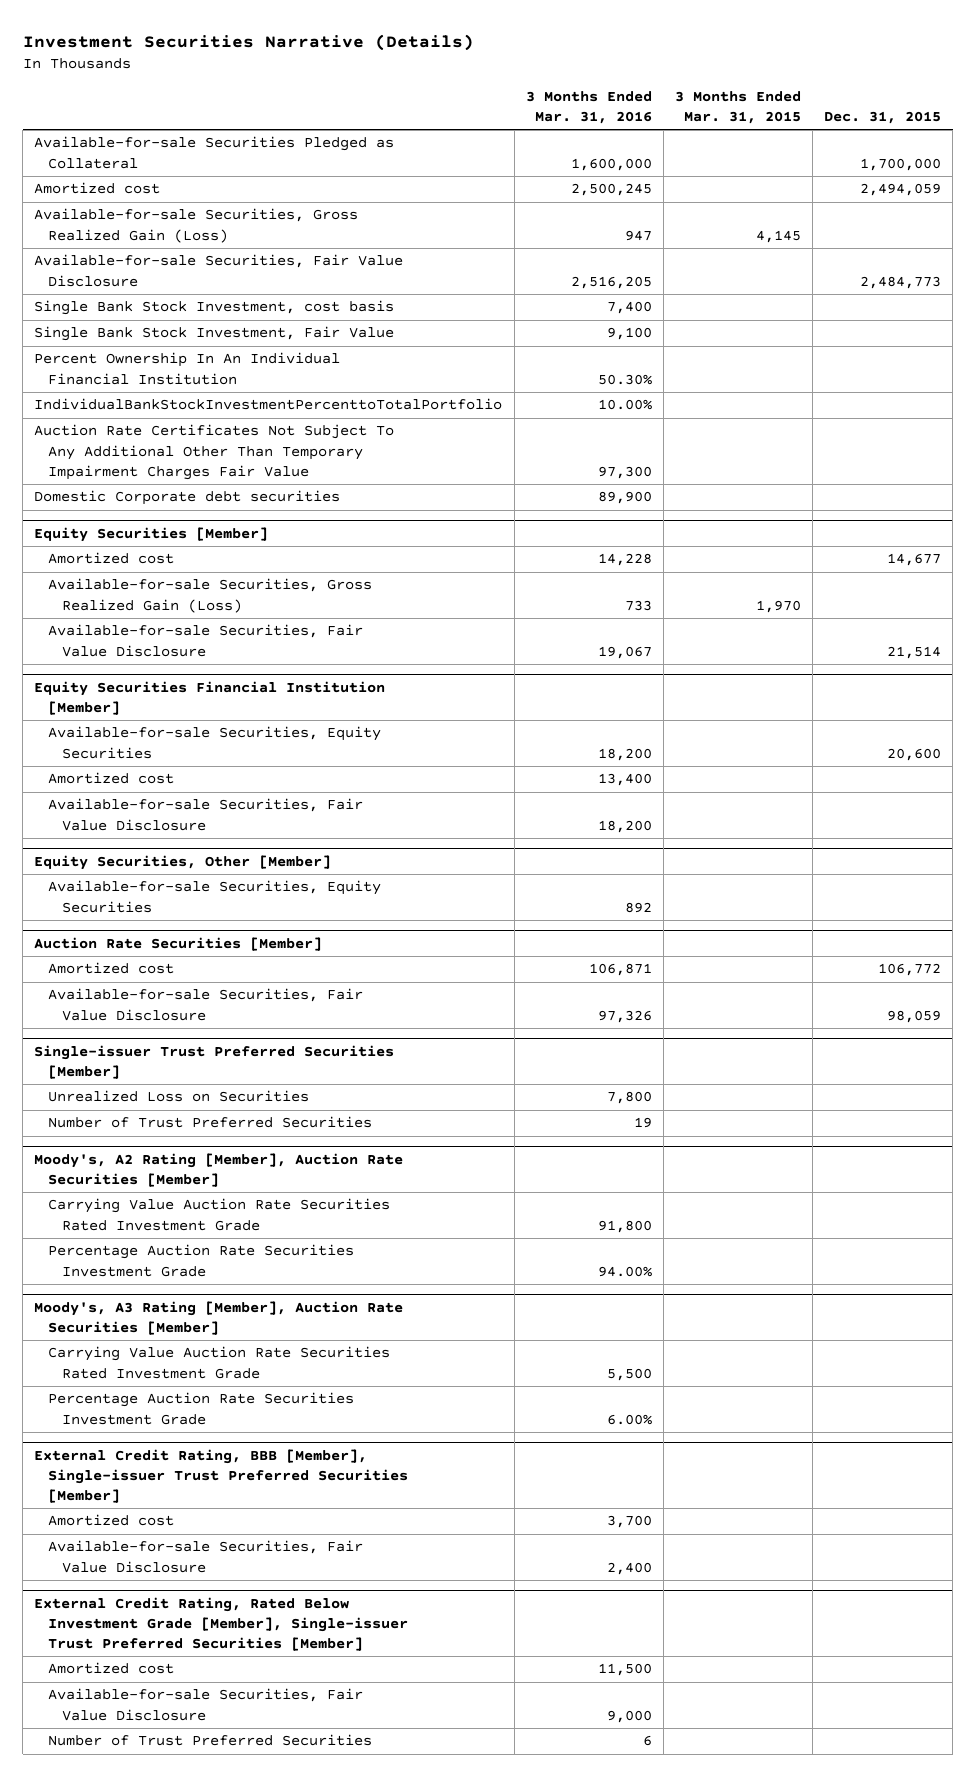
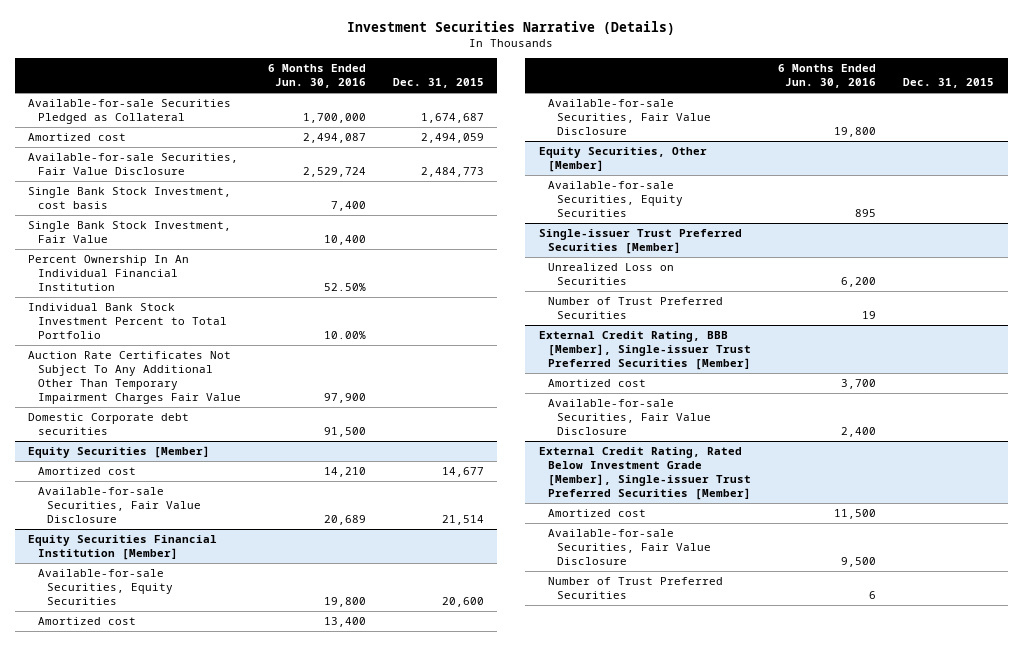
[525,90,652,124] 3 Months Ended Mar. 31, 2016 -> none
[674,90,801,124] 3 Months Ended Mar. 31, 2015 -> none
none -> [267,64,366,89] 6 Months Ended Jun. 30, 2016
[860,157,942,171] 1,700,000 -> [420,112,484,123] 1,674,687
[34,208,359,243] Available-for-sale Securities, Gross Realized Gain (Loss) -> none
[34,398,503,411] IndividualBankStockInvestmentPercenttoTotalPortfolio -> [28,303,227,339] Individual Bank Stock Investment Percent to Total Portfolio
[48,578,373,613] Available-for-sale Securities, Gross Realized Gain (Loss) -> none
[34,936,323,951] Auction Rate Securities [Member] -> none
[48,962,175,975] Amortized cost -> none
[48,988,364,1021] Available-for-sale Securities, Fair Value Disclosure -> none
[34,1152,404,1187] Moody's, A2 Rating [Member], Auction Rate Securities [Member] -> none
[48,1198,391,1231] Carrying Value Auction Rate Securities Rated Investment Grade -> none
[48,1244,355,1277] Percentage Auction Rate Securities Investment Grade -> none
[34,1300,404,1335] Moody's, A3 Rating [Member], Auction Rate Securities [Member] -> none
[48,1346,391,1379] Carrying Value Auction Rate Securities Rated Investment Grade -> none
[48,1392,355,1425] Percentage Auction Rate Securities Investment Grade -> none

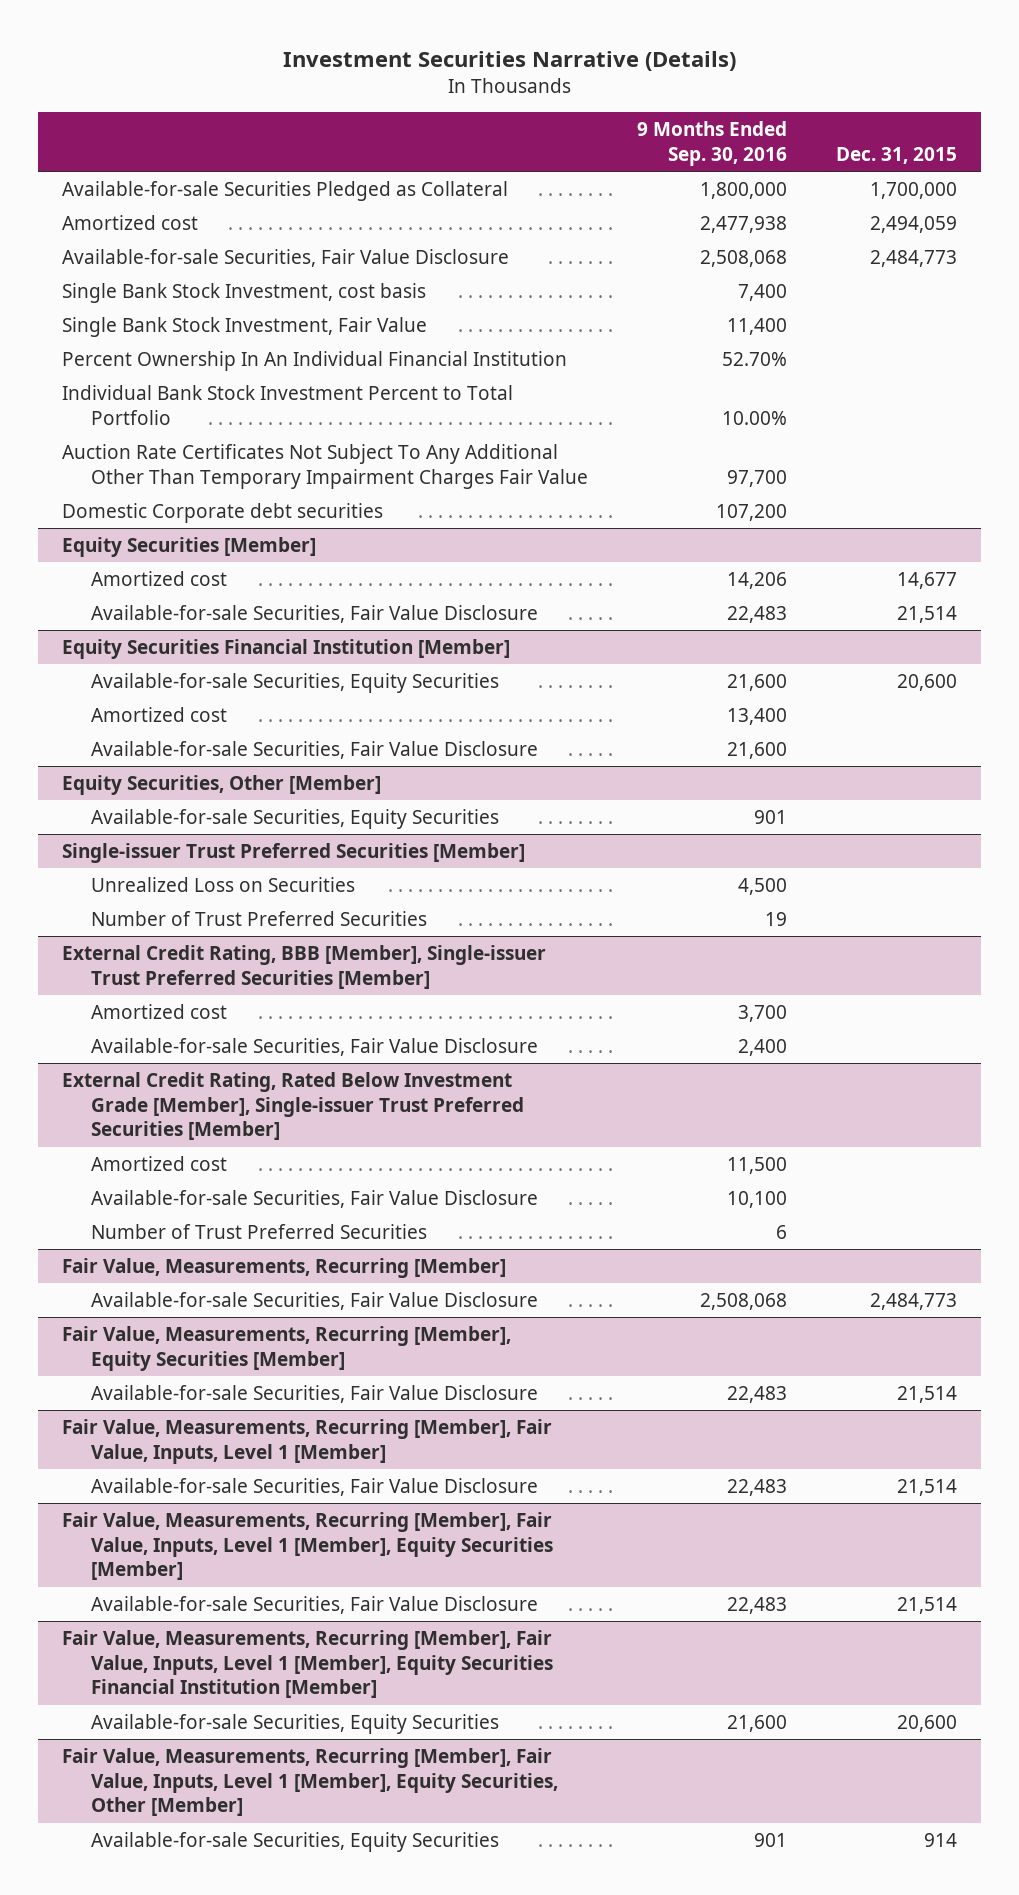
[267,64,366,89] 6 Months Ended Jun. 30, 2016 -> none
none -> [637,121,788,167] 9 Months Ended Sep. 30, 2016
[420,112,484,123] 1,674,687 -> [869,181,957,199] 1,700,000
none -> [62,1257,507,1278] Fair Value, Measurements, Recurring [Member]
none -> [91,1291,539,1310] Available-for-sale Securities, Fair Value Disclosure
none -> [62,1325,512,1371] Fair Value, Measurements, Recurring [Member], Equity Securities [Member]
none -> [91,1384,539,1403] Available-for-sale Securities, Fair Value Disclosure
none -> [62,1418,553,1464] Fair Value, Measurements, Recurring [Member], Fair Value, Inputs, Level 1 [Member]
none -> [91,1477,539,1496] Available-for-sale Securities, Fair Value Disclosure
none -> [62,1511,554,1581] Fair Value, Measurements, Recurring [Member], Fair Value, Inputs, Level 1 [Member], Equity Securities [Member]
none -> [91,1595,539,1614] Available-for-sale Securities, Fair Value Disclosure
none -> [62,1629,554,1699] Fair Value, Measurements, Recurring [Member], Fair Value, Inputs, Level 1 [Member], Equity Securities Financial Institution [Member]
none -> [91,1713,500,1734] Available-for-sale Securities, Equity Securities
none -> [62,1747,559,1817] Fair Value, Measurements, Recurring [Member], Fair Value, Inputs, Level 1 [Member], Equity Securities, Other [Member]
none -> [91,1831,500,1852] Available-for-sale Securities, Equity Securities

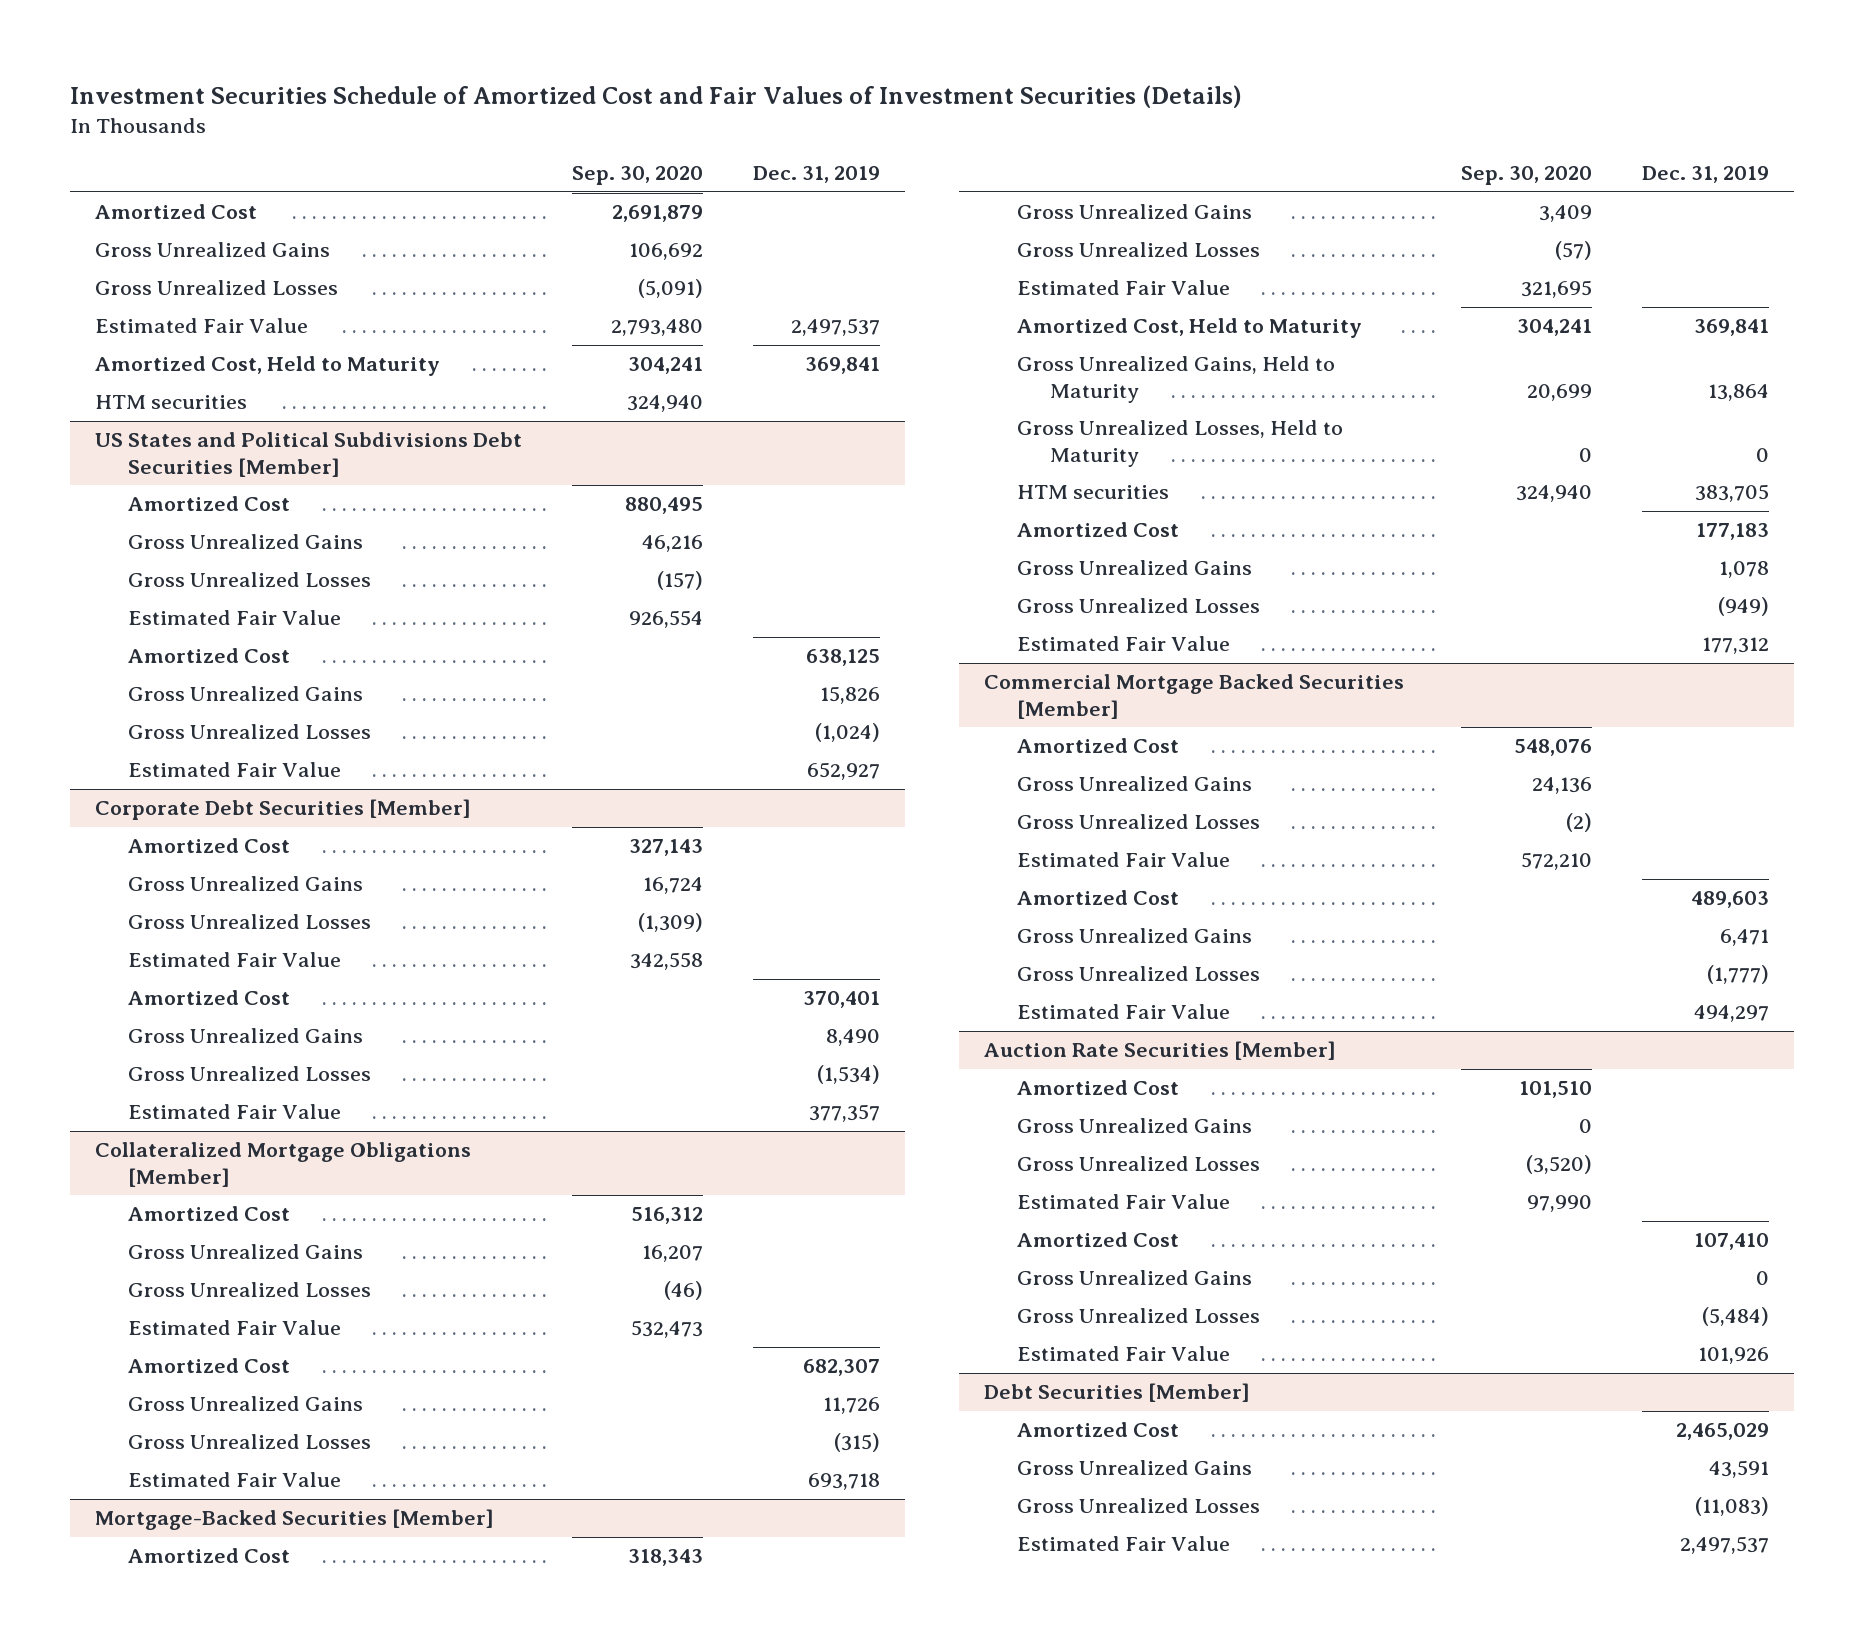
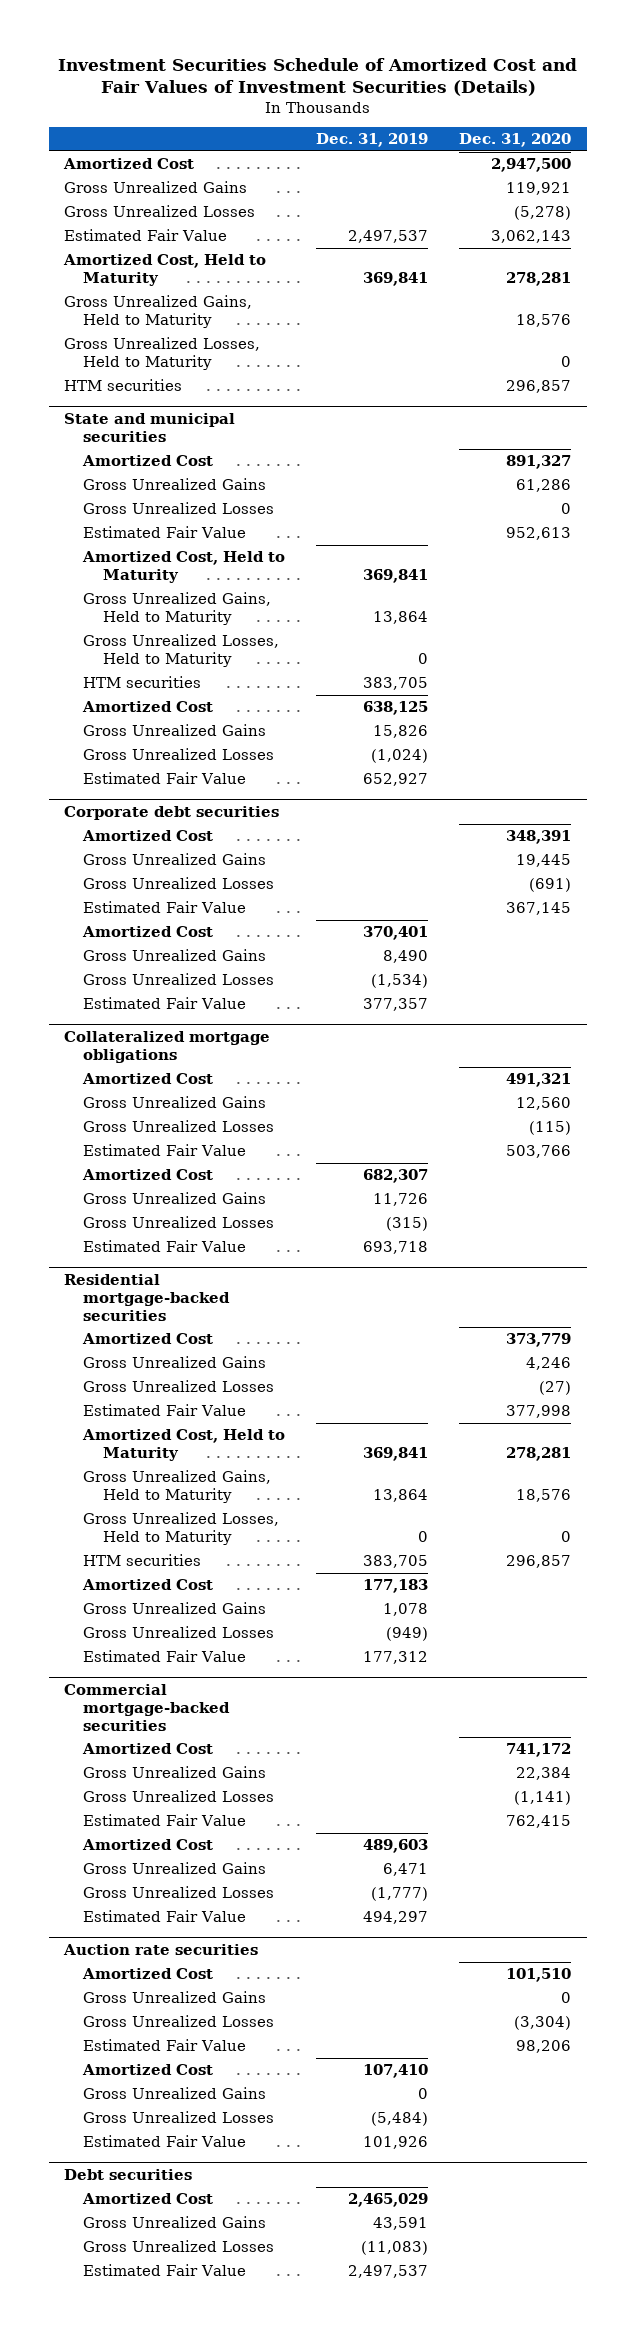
[572,166,704,186] Sep. 30, 2020 -> none
none -> [459,133,572,148] Dec. 31, 2020
none -> [63,295,252,328] Gross Unrealized Gains, Held to Maturity
none -> [63,337,260,370] Gross Unrealized Losses, Held to Maturity
[95,432,523,478] US States and Political Subdivisions Debt Securities [Member] -> [63,413,235,442] State and municipal securities
none -> [82,551,286,583] Amortized Cost, Held to Maturity
none -> [83,592,272,625] Gross Unrealized Gains, Held to Maturity
none -> [83,634,280,667] Gross Unrealized Losses, Held to Maturity
none -> [83,676,202,689] HTM securities
[95,799,472,821] Corporate Debt Securities [Member] -> [63,806,279,821] Corporate debt securities
[95,1142,472,1188] Collateralized Mortgage Obligations [Member] -> [63,1031,270,1063] Collateralized mortgage obligations
[95,1509,495,1531] Mortgage-Backed Securities [Member] -> [63,1274,231,1321] Residential mortgage-backed securities
[984,674,1405,720] Commercial Mortgage Backed Securities [Member] -> [63,1684,231,1731] Commercial mortgage-backed securities
[984,1041,1337,1061] Auction Rate Securities [Member] -> [62,1944,258,1956] Auction rate securities
[984,1383,1251,1403] Debt Securities [Member] -> [63,2169,192,2181] Debt securities

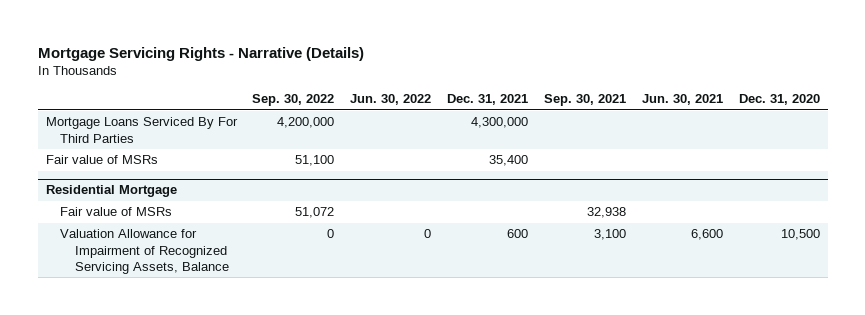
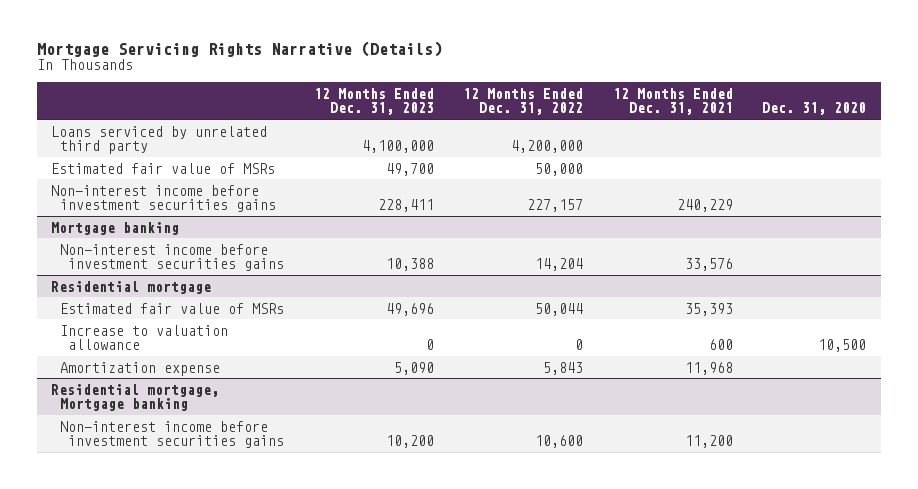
[37,46,364,61] Mortgage Servicing Rights - Narrative (Details) -> [36,40,442,57] Mortgage Servicing Rights Narrative (Details)
[252,94,335,107] Sep. 30, 2022 -> none
[350,94,432,106] Jun. 30, 2022 -> none
[447,94,529,106] Dec. 31, 2021 -> none
[544,94,627,107] Sep. 30, 2021 -> none
[642,94,724,106] Jun. 30, 2021 -> none
none -> [313,87,434,116] 12 Months Ended Dec. 31, 2023
none -> [463,87,584,116] 12 Months Ended Dec. 31, 2022
none -> [612,87,733,116] 12 Months Ended Dec. 31, 2021
[45,117,238,143] Mortgage Loans Serviced By For Third Parties -> [51,125,268,155] Loans serviced by unrelated third party
[45,155,158,165] Fair value of MSRs -> [51,162,276,174] Estimated fair value of MSRs
none -> [51,184,276,213] Non-interest income before investment securities gains
none -> [51,221,180,235] Mortgage banking
none -> [59,243,285,272] Non-interest income before investment securities gains
[45,185,177,198] Residential Mortgage -> [51,280,212,294] Residential mortgage
[60,207,173,217] Fair value of MSRs -> [59,302,284,314] Estimated fair value of MSRs
[60,229,230,274] Valuation Allowance for Impairment of Recognized Servicing Assets, Balance -> [59,324,228,351] Increase to valuation allowance
none -> [59,361,220,376] Amortization expense
none -> [51,383,220,412] Residential mortgage, Mortgage banking
none -> [59,420,285,449] Non-interest income before investment securities gains

